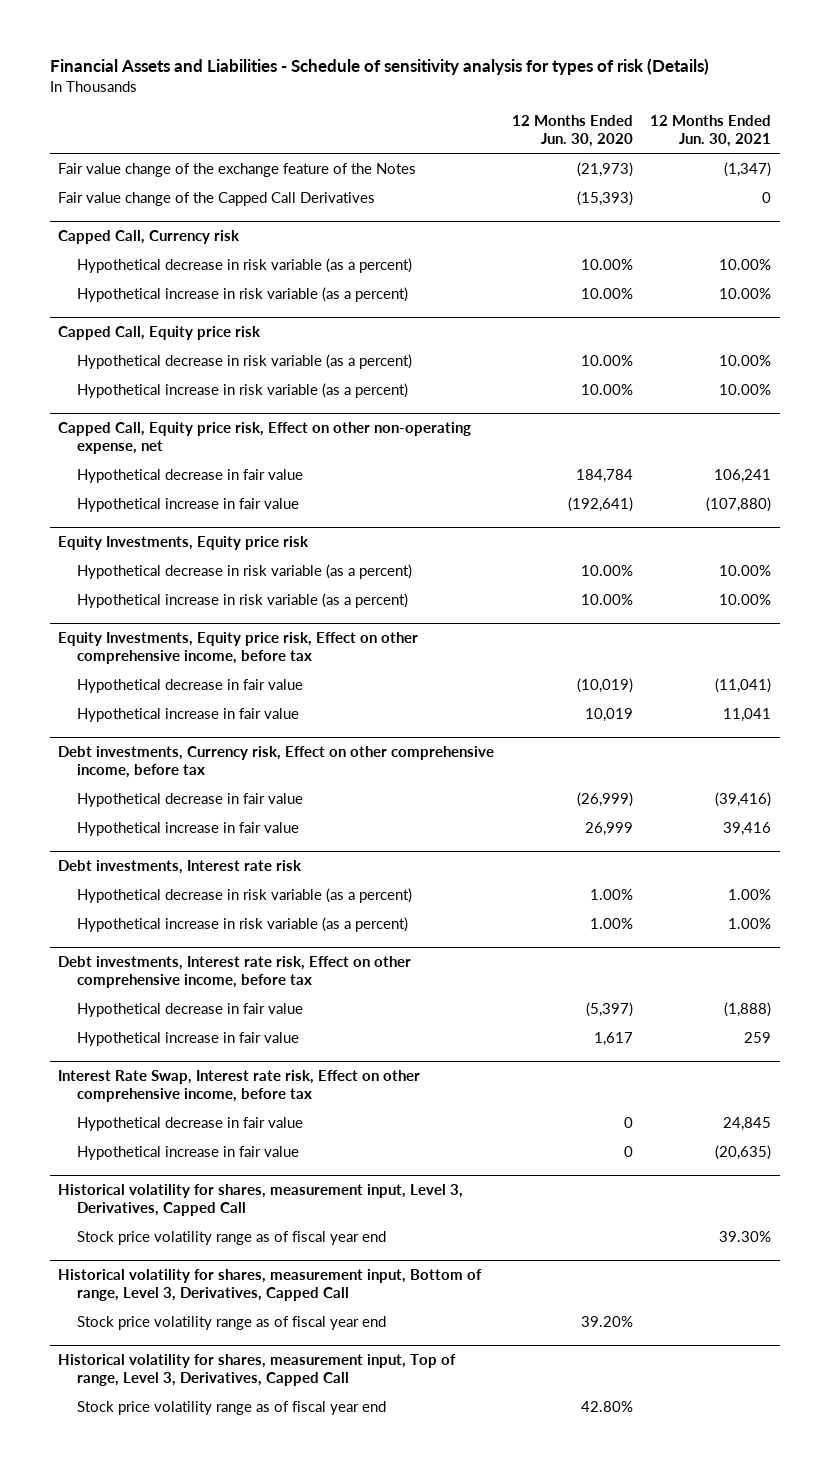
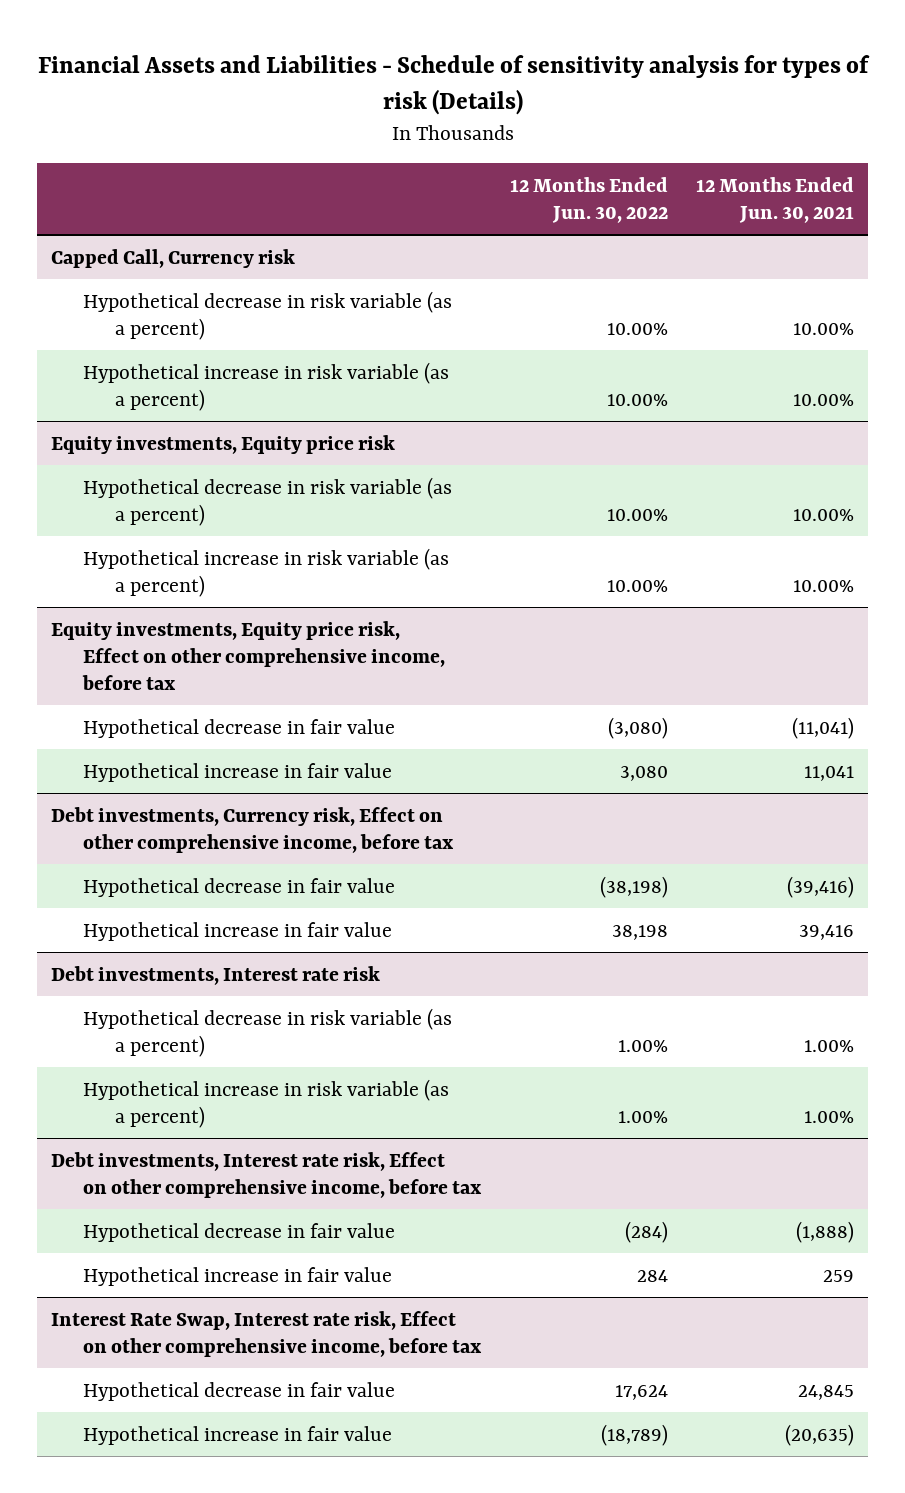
[511,114,633,148] 12 Months Ended Jun. 30, 2020 -> none
none -> [509,176,668,223] 12 Months Ended Jun. 30, 2022
[58,162,417,177] Fair value change of the exchange feature of the Notes -> none
[58,191,376,206] Fair value change of the Capped Call Derivatives -> none
[58,325,262,340] Capped Call, Equity price risk -> none
[77,353,413,369] Hypothetical decrease in risk variable (as a percent) -> none
[77,382,409,398] Hypothetical increase in risk variable (as a percent) -> none
[58,421,472,455] Capped Call, Equity price risk, Effect on other non-operating expense, net -> none
[77,468,304,483] Hypothetical decrease in fair value -> none
[77,497,300,512] Hypothetical increase in fair value -> none
[58,535,310,550] Equity Investments, Equity price risk -> [51,434,396,454] Equity investments, Equity price risk
[58,631,419,665] Equity Investments, Equity price risk, Effect on other comprehensive income, before tax -> [51,620,446,690] Equity investments, Equity price risk, Effect on other comprehensive income, before tax
[58,1183,464,1217] Historical volatility for shares, measurement input, Level 3, Derivatives, Capped Call -> none
[77,1230,387,1245] Stock price volatility range as of fiscal year end -> none
[58,1268,483,1302] Historical volatility for shares, measurement input, Bottom of range, Level 3, Derivatives, Capped Call -> none
[77,1315,387,1330] Stock price volatility range as of fiscal year end -> none
[58,1353,457,1387] Historical volatility for shares, measurement input, Top of range, Level 3, Derivatives, Capped Call -> none
[77,1400,387,1415] Stock price volatility range as of fiscal year end -> none

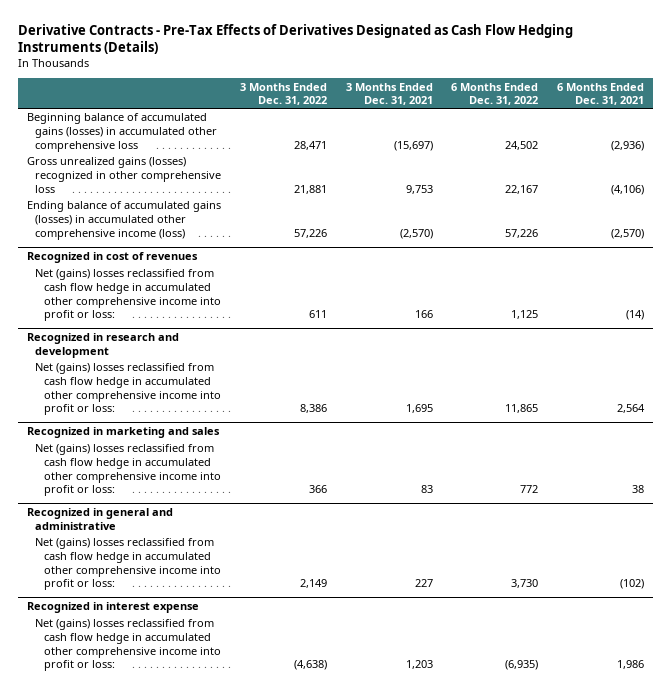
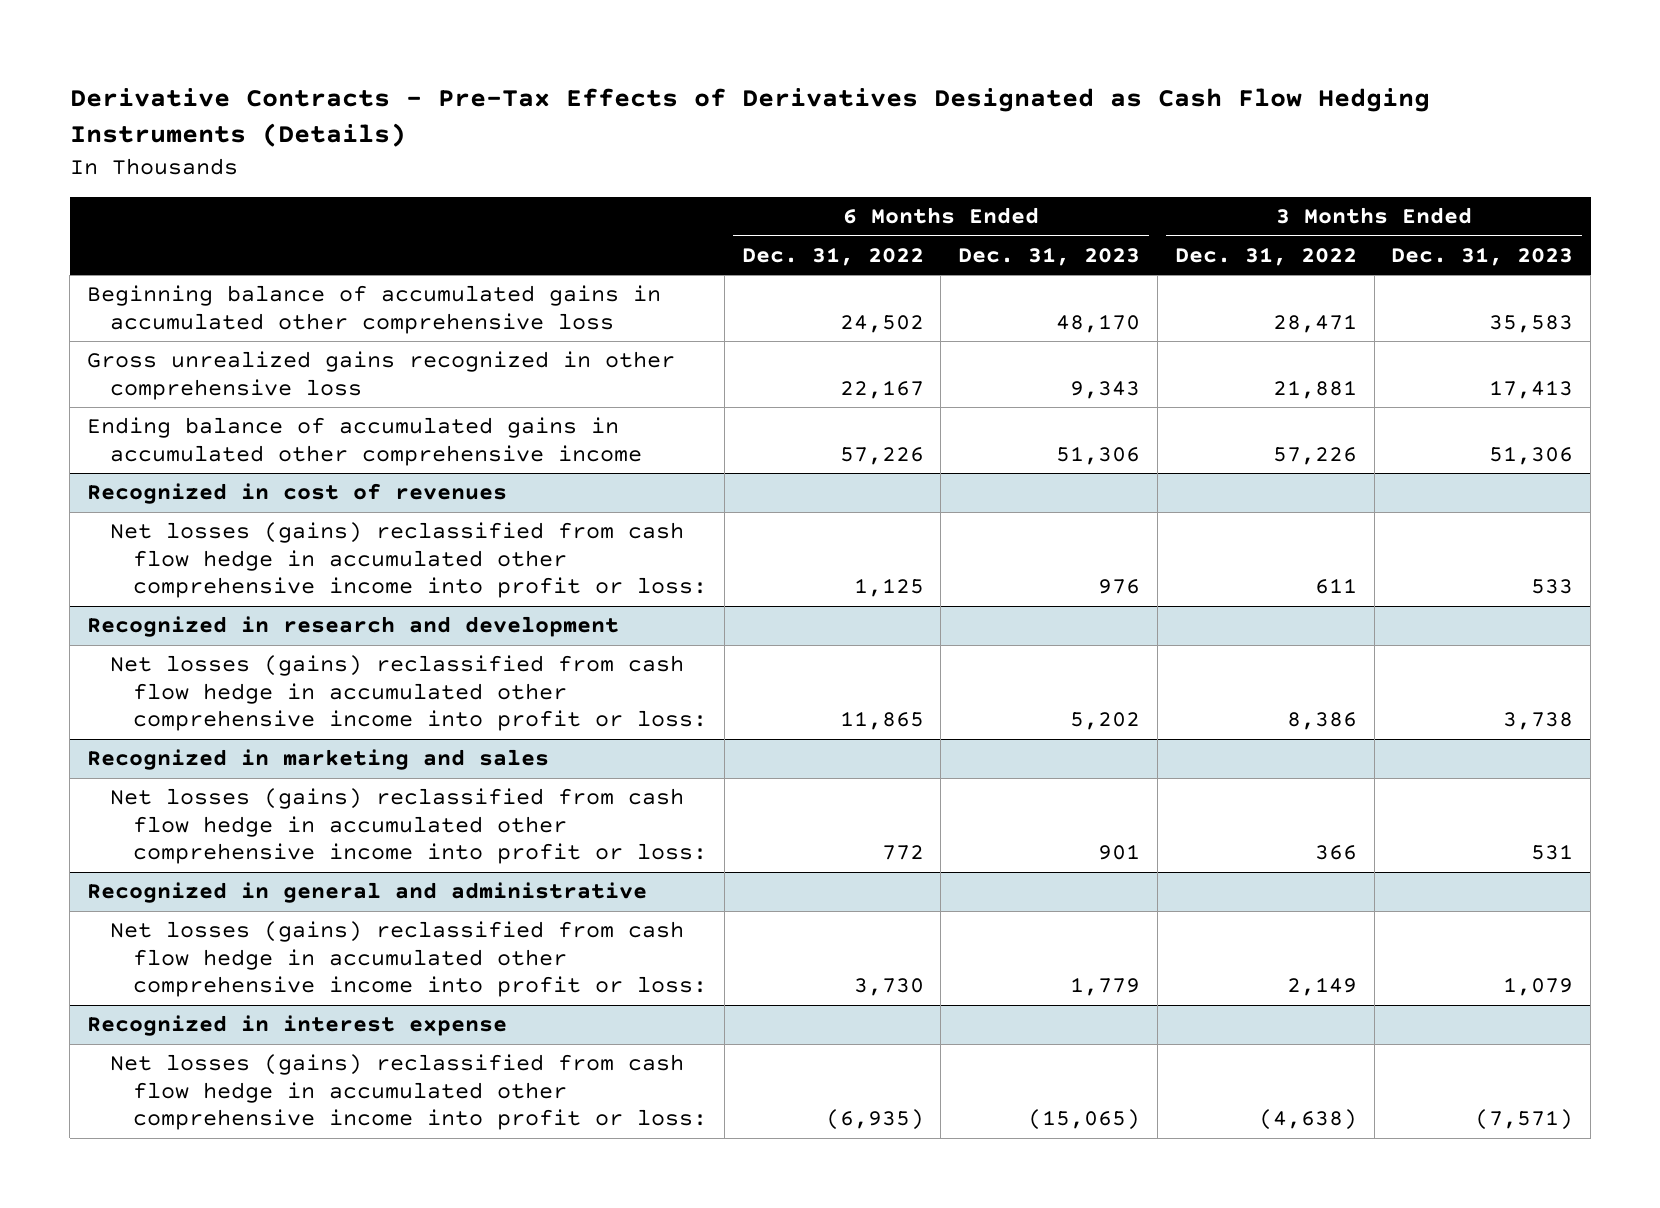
[345,82,433,106] 3 Months Ended Dec. 31, 2021 -> none
[557,82,645,106] 6 Months Ended Dec. 31, 2021 -> none
none -> [958,246,1141,266] Dec. 31, 2023
none -> [1391,246,1574,266] Dec. 31, 2023
[26,113,218,152] Beginning balance of accumulated gains (losses) in accumulated other comprehensive loss -> [86,285,661,334] Beginning balance of accumulated gains in accumulated other comprehensive loss
[26,157,222,193] Gross unrealized gains (losses) recognized in other comprehensive loss -> [86,351,675,400] Gross unrealized gains recognized in other comprehensive loss
[26,201,221,240] Ending balance of accumulated gains (losses) in accumulated other comprehensive income (loss) -> [86,417,642,466] Ending balance of accumulated gains in accumulated other comprehensive income
[35,269,222,322] Net (gains) losses reclassified from cash flow hedge in accumulated other comprehensive income into profit or loss: -> [109,522,707,599] Net losses (gains) reclassified from cash flow hedge in accumulated other comprehensive income into profit or loss:
[35,363,222,416] Net (gains) losses reclassified from cash flow hedge in accumulated other comprehensive income into profit or loss: -> [109,655,707,732] Net losses (gains) reclassified from cash flow hedge in accumulated other comprehensive income into profit or loss:
[35,444,222,497] Net (gains) losses reclassified from cash flow hedge in accumulated other comprehensive income into profit or loss: -> [109,788,707,865] Net losses (gains) reclassified from cash flow hedge in accumulated other comprehensive income into profit or loss:
[35,538,222,591] Net (gains) losses reclassified from cash flow hedge in accumulated other comprehensive income into profit or loss: -> [109,921,707,998] Net losses (gains) reclassified from cash flow hedge in accumulated other comprehensive income into profit or loss:
[35,619,222,672] Net (gains) losses reclassified from cash flow hedge in accumulated other comprehensive income into profit or loss: -> [109,1054,707,1131] Net losses (gains) reclassified from cash flow hedge in accumulated other comprehensive income into profit or loss:

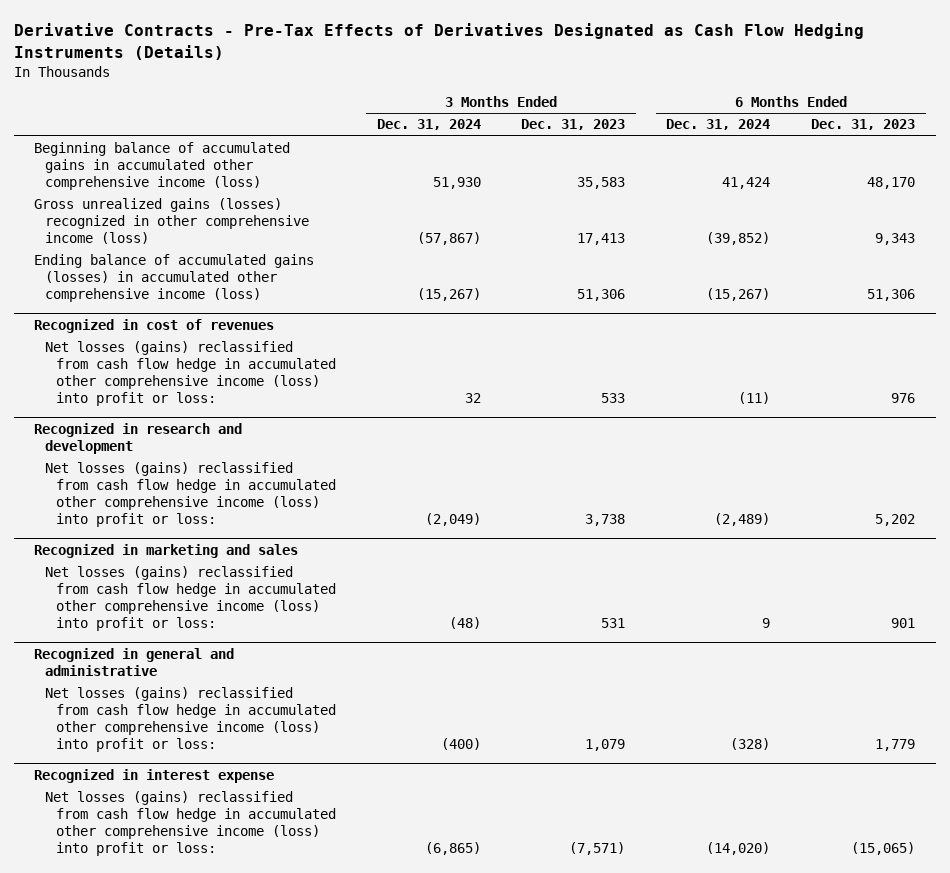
[741,246,924,266] Dec. 31, 2022 -> none
[1174,246,1357,266] Dec. 31, 2022 -> none
none -> [376,119,481,131] Dec. 31, 2024
none -> [666,119,771,131] Dec. 31, 2024
[86,285,661,334] Beginning balance of accumulated gains in accumulated other comprehensive loss -> [34,142,291,191] Beginning balance of accumulated gains in accumulated other comprehensive income (loss)
[86,351,675,400] Gross unrealized gains recognized in other comprehensive loss -> [34,198,310,245] Gross unrealized gains (losses) recognized in other comprehensive income (loss)
[86,417,642,466] Ending balance of accumulated gains in accumulated other comprehensive income -> [34,254,315,303] Ending balance of accumulated gains (losses) in accumulated other comprehensive income (loss)
[109,522,707,599] Net losses (gains) reclassified from cash flow hedge in accumulated other comprehensive income into profit or loss: -> [45,341,336,406] Net losses (gains) reclassified from cash flow hedge in accumulated other comprehensive income (loss) into profit or loss:
[109,655,707,732] Net losses (gains) reclassified from cash flow hedge in accumulated other comprehensive income into profit or loss: -> [45,462,336,527] Net losses (gains) reclassified from cash flow hedge in accumulated other comprehensive income (loss) into profit or loss:
[109,788,707,865] Net losses (gains) reclassified from cash flow hedge in accumulated other comprehensive income into profit or loss: -> [45,566,336,631] Net losses (gains) reclassified from cash flow hedge in accumulated other comprehensive income (loss) into profit or loss:
[109,921,707,998] Net losses (gains) reclassified from cash flow hedge in accumulated other comprehensive income into profit or loss: -> [45,687,336,752] Net losses (gains) reclassified from cash flow hedge in accumulated other comprehensive income (loss) into profit or loss:
[109,1054,707,1131] Net losses (gains) reclassified from cash flow hedge in accumulated other comprehensive income into profit or loss: -> [45,791,336,856] Net losses (gains) reclassified from cash flow hedge in accumulated other comprehensive income (loss) into profit or loss:

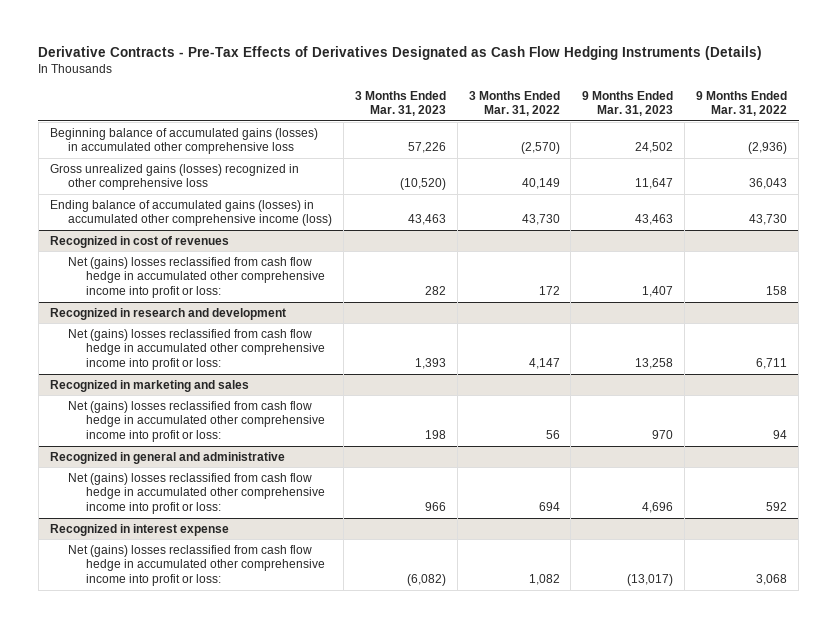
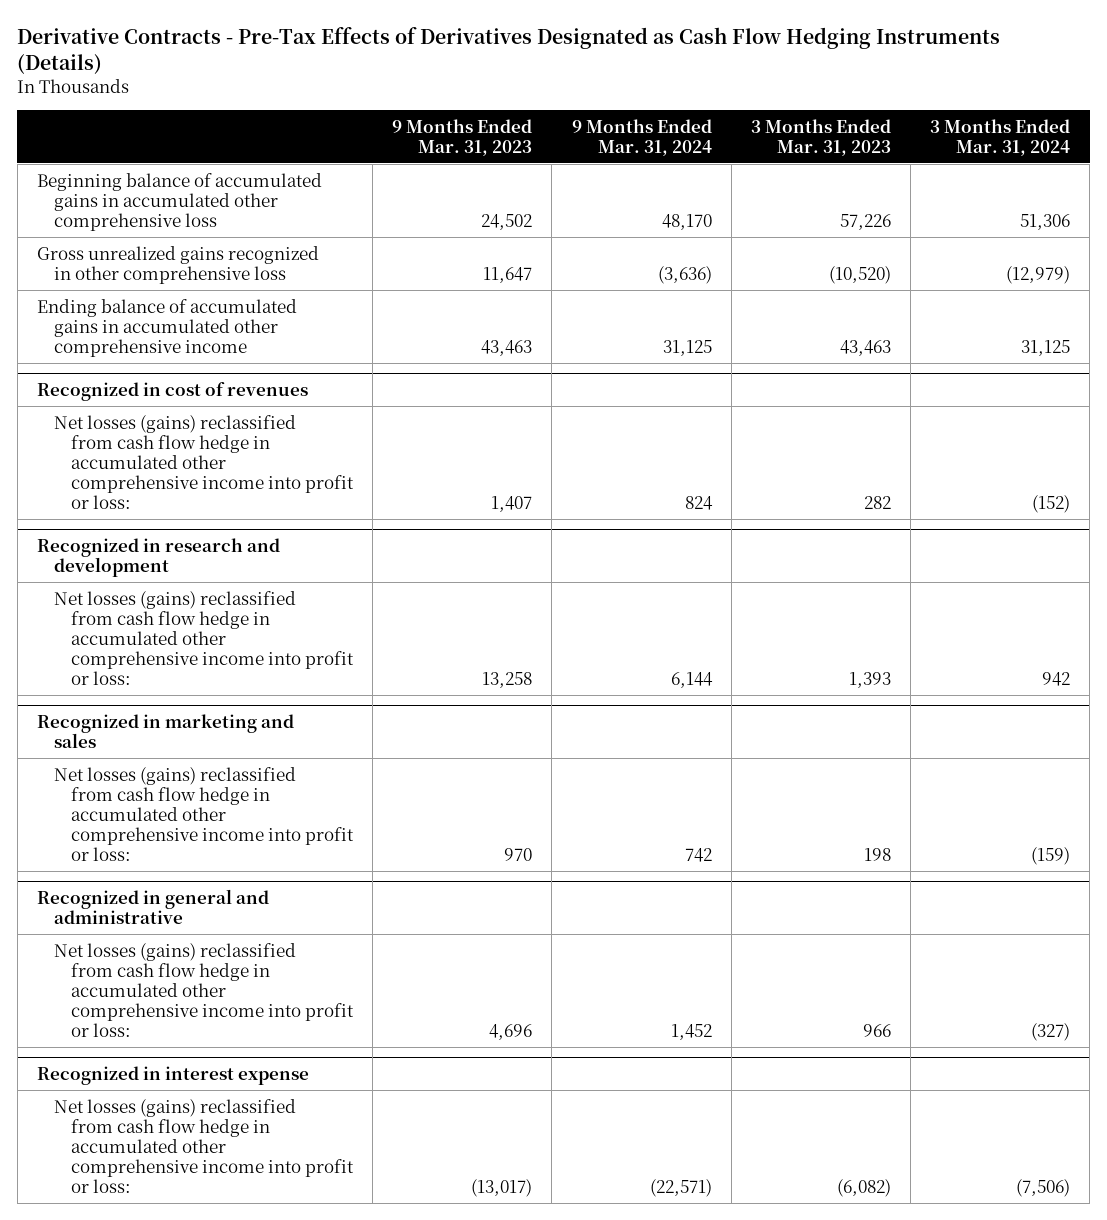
[468,90,560,117] 3 Months Ended Mar. 31, 2022 -> none
[696,90,788,117] 9 Months Ended Mar. 31, 2022 -> none
none -> [571,118,712,156] 9 Months Ended Mar. 31, 2024
none -> [930,118,1071,156] 3 Months Ended Mar. 31, 2024
[49,127,318,155] Beginning balance of accumulated gains (losses) in accumulated other comprehensive loss -> [37,172,323,231] Beginning balance of accumulated gains in accumulated other comprehensive loss
[49,163,299,191] Gross unrealized gains (losses) recognized in other comprehensive loss -> [37,245,320,284] Gross unrealized gains recognized in other comprehensive loss
[49,199,333,227] Ending balance of accumulated gains (losses) in accumulated other comprehensive income (loss) -> [37,298,298,357] Ending balance of accumulated gains in accumulated other comprehensive income
[68,256,326,298] Net (gains) losses reclassified from cash flow hedge in accumulated other comprehensive income into profit or loss: -> [54,414,355,509] Net losses (gains) reclassified from cash flow hedge in accumulated other comprehensive income into profit or loss:
[68,328,326,370] Net (gains) losses reclassified from cash flow hedge in accumulated other comprehensive income into profit or loss: -> [54,590,355,685] Net losses (gains) reclassified from cash flow hedge in accumulated other comprehensive income into profit or loss:
[68,400,326,442] Net (gains) losses reclassified from cash flow hedge in accumulated other comprehensive income into profit or loss: -> [54,766,355,861] Net losses (gains) reclassified from cash flow hedge in accumulated other comprehensive income into profit or loss:
[68,472,326,514] Net (gains) losses reclassified from cash flow hedge in accumulated other comprehensive income into profit or loss: -> [54,942,355,1037] Net losses (gains) reclassified from cash flow hedge in accumulated other comprehensive income into profit or loss:
[68,544,326,586] Net (gains) losses reclassified from cash flow hedge in accumulated other comprehensive income into profit or loss: -> [54,1098,355,1193] Net losses (gains) reclassified from cash flow hedge in accumulated other comprehensive income into profit or loss:

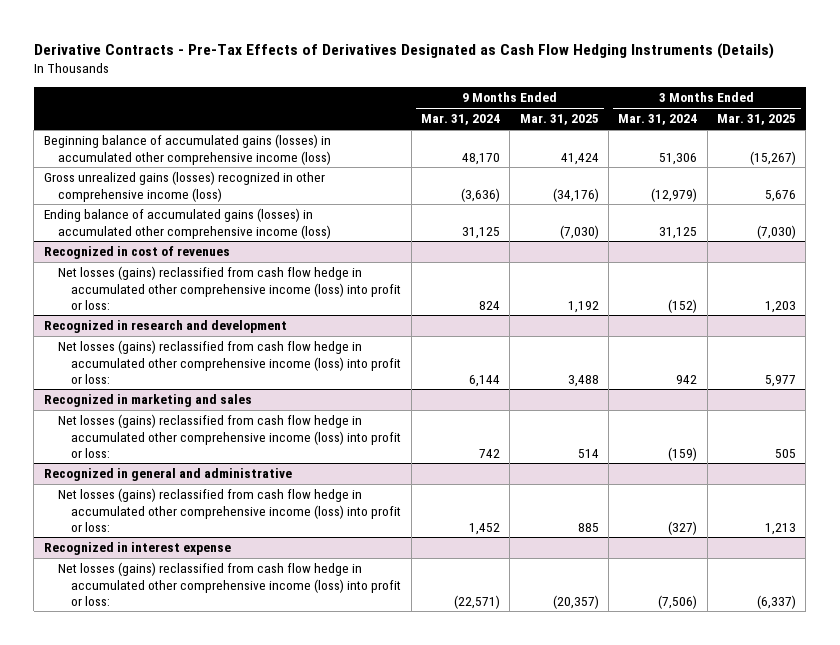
[392,118,533,156] 9 Months Ended Mar. 31, 2023 -> none
[750,118,891,156] 3 Months Ended Mar. 31, 2023 -> none
none -> [519,114,599,126] Mar. 31, 2025
none -> [716,114,796,126] Mar. 31, 2025
[37,172,323,231] Beginning balance of accumulated gains in accumulated other comprehensive loss -> [43,134,331,165] Beginning balance of accumulated gains (losses) in accumulated other comprehensive income (loss)
[37,245,320,284] Gross unrealized gains recognized in other comprehensive loss -> [43,171,325,202] Gross unrealized gains (losses) recognized in other comprehensive income (loss)
[37,298,298,357] Ending balance of accumulated gains in accumulated other comprehensive income -> [43,208,331,239] Ending balance of accumulated gains (losses) in accumulated other comprehensive income (loss)
[54,414,355,509] Net losses (gains) reclassified from cash flow hedge in accumulated other comprehensive income into profit or loss: -> [57,266,402,310] Net losses (gains) reclassified from cash flow hedge in accumulated other comprehensive income (loss) into profit or loss:
[54,590,355,685] Net losses (gains) reclassified from cash flow hedge in accumulated other comprehensive income into profit or loss: -> [57,340,402,384] Net losses (gains) reclassified from cash flow hedge in accumulated other comprehensive income (loss) into profit or loss:
[54,766,355,861] Net losses (gains) reclassified from cash flow hedge in accumulated other comprehensive income into profit or loss: -> [57,414,402,458] Net losses (gains) reclassified from cash flow hedge in accumulated other comprehensive income (loss) into profit or loss:
[54,942,355,1037] Net losses (gains) reclassified from cash flow hedge in accumulated other comprehensive income into profit or loss: -> [57,488,402,532] Net losses (gains) reclassified from cash flow hedge in accumulated other comprehensive income (loss) into profit or loss:
[54,1098,355,1193] Net losses (gains) reclassified from cash flow hedge in accumulated other comprehensive income into profit or loss: -> [57,562,402,606] Net losses (gains) reclassified from cash flow hedge in accumulated other comprehensive income (loss) into profit or loss:

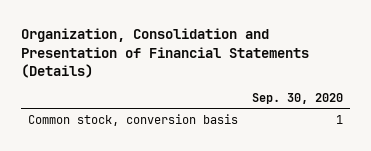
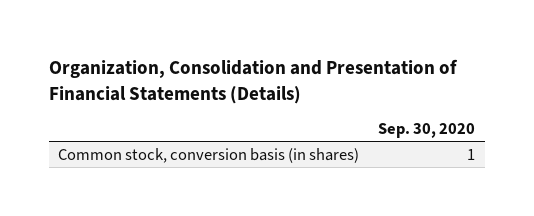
[27,113,238,126] Common stock, conversion basis -> [58,147,360,163] Common stock, conversion basis (in shares)

